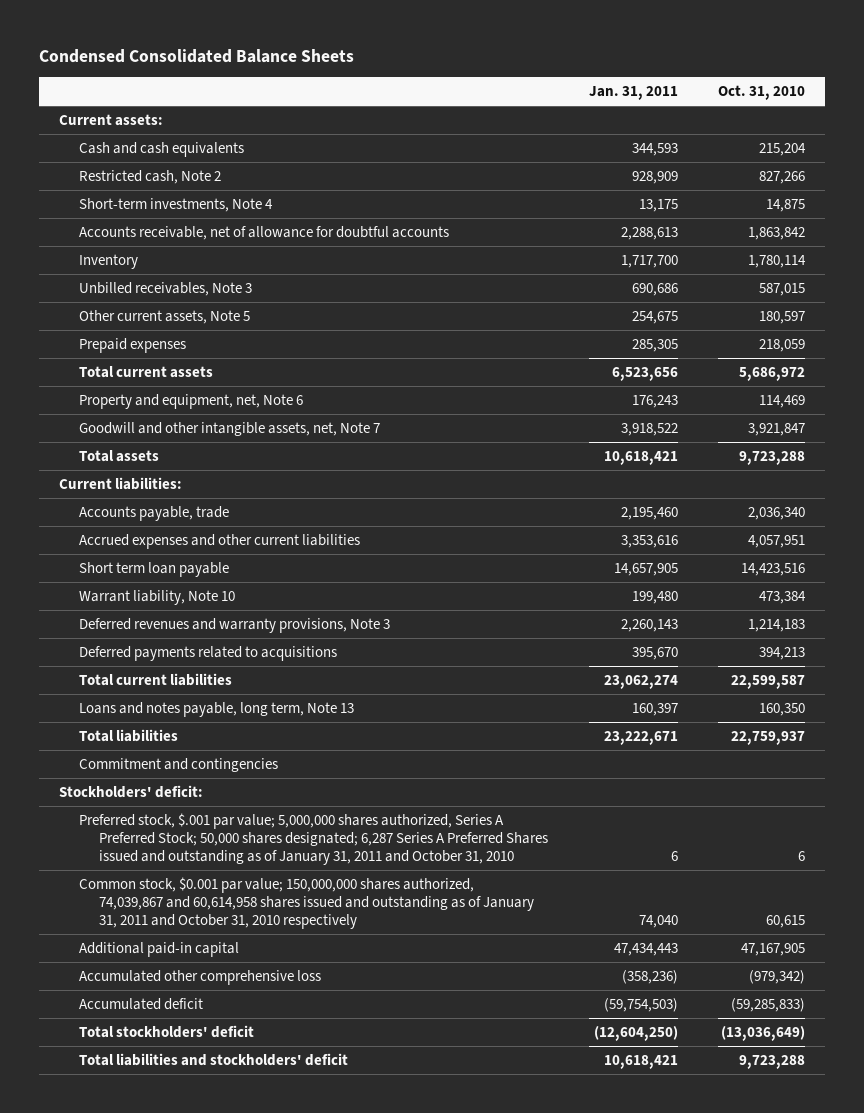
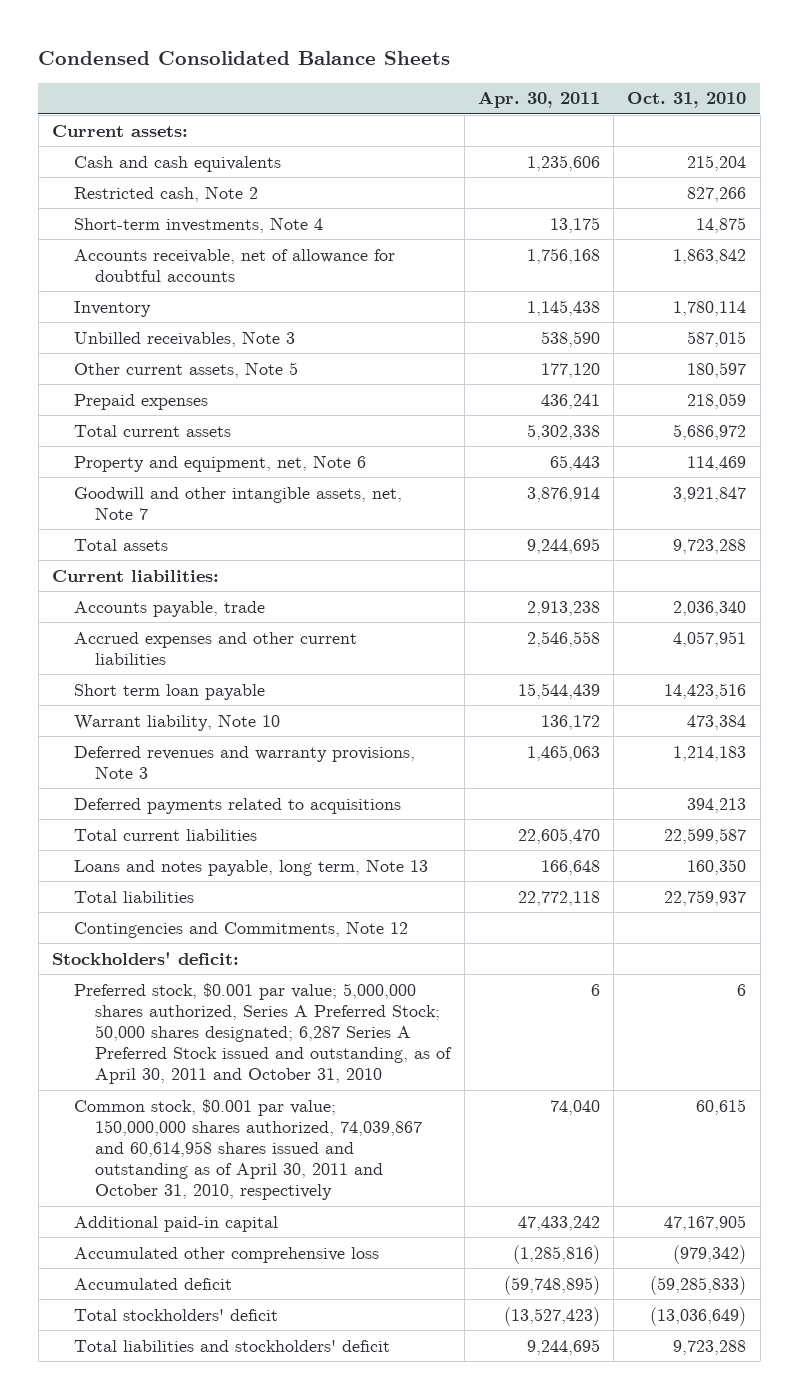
[588,86,678,101] Jan. 31, 2011 -> none
none -> [477,91,600,109] Apr. 30, 2011
[79,758,279,773] Commitment and contingencies -> [73,920,408,938] Contingencies and Commitments, Note 12
[79,813,549,866] Preferred stock, $.001 par value; 5,000,000 shares authorized, Series A Preferred Stock; 50,000 shares designated; 6,287 Series A Preferred Shares issued and outstanding as of January 31, 2011 and October 31, 2010 -> [73,982,453,1085] Preferred stock, $0.001 par value; 5,000,000 shares authorized, Series A Preferred Stock; 50,000 shares designated; 6,287 Series A Preferred Stock issued and outstanding, as of April 30, 2011 and October 31, 2010
[79,877,535,930] Common stock, $0.001 par value; 150,000,000 shares authorized, 74,039,867 and 60,614,958 shares issued and outstanding as of January 31, 2011 and October 31, 2010 respectively -> [73,1098,423,1201] Common stock, $0.001 par value; 150,000,000 shares authorized, 74,039,867 and 60,614,958 shares issued and outstanding as of April 30, 2011 and October 31, 2010, respectively

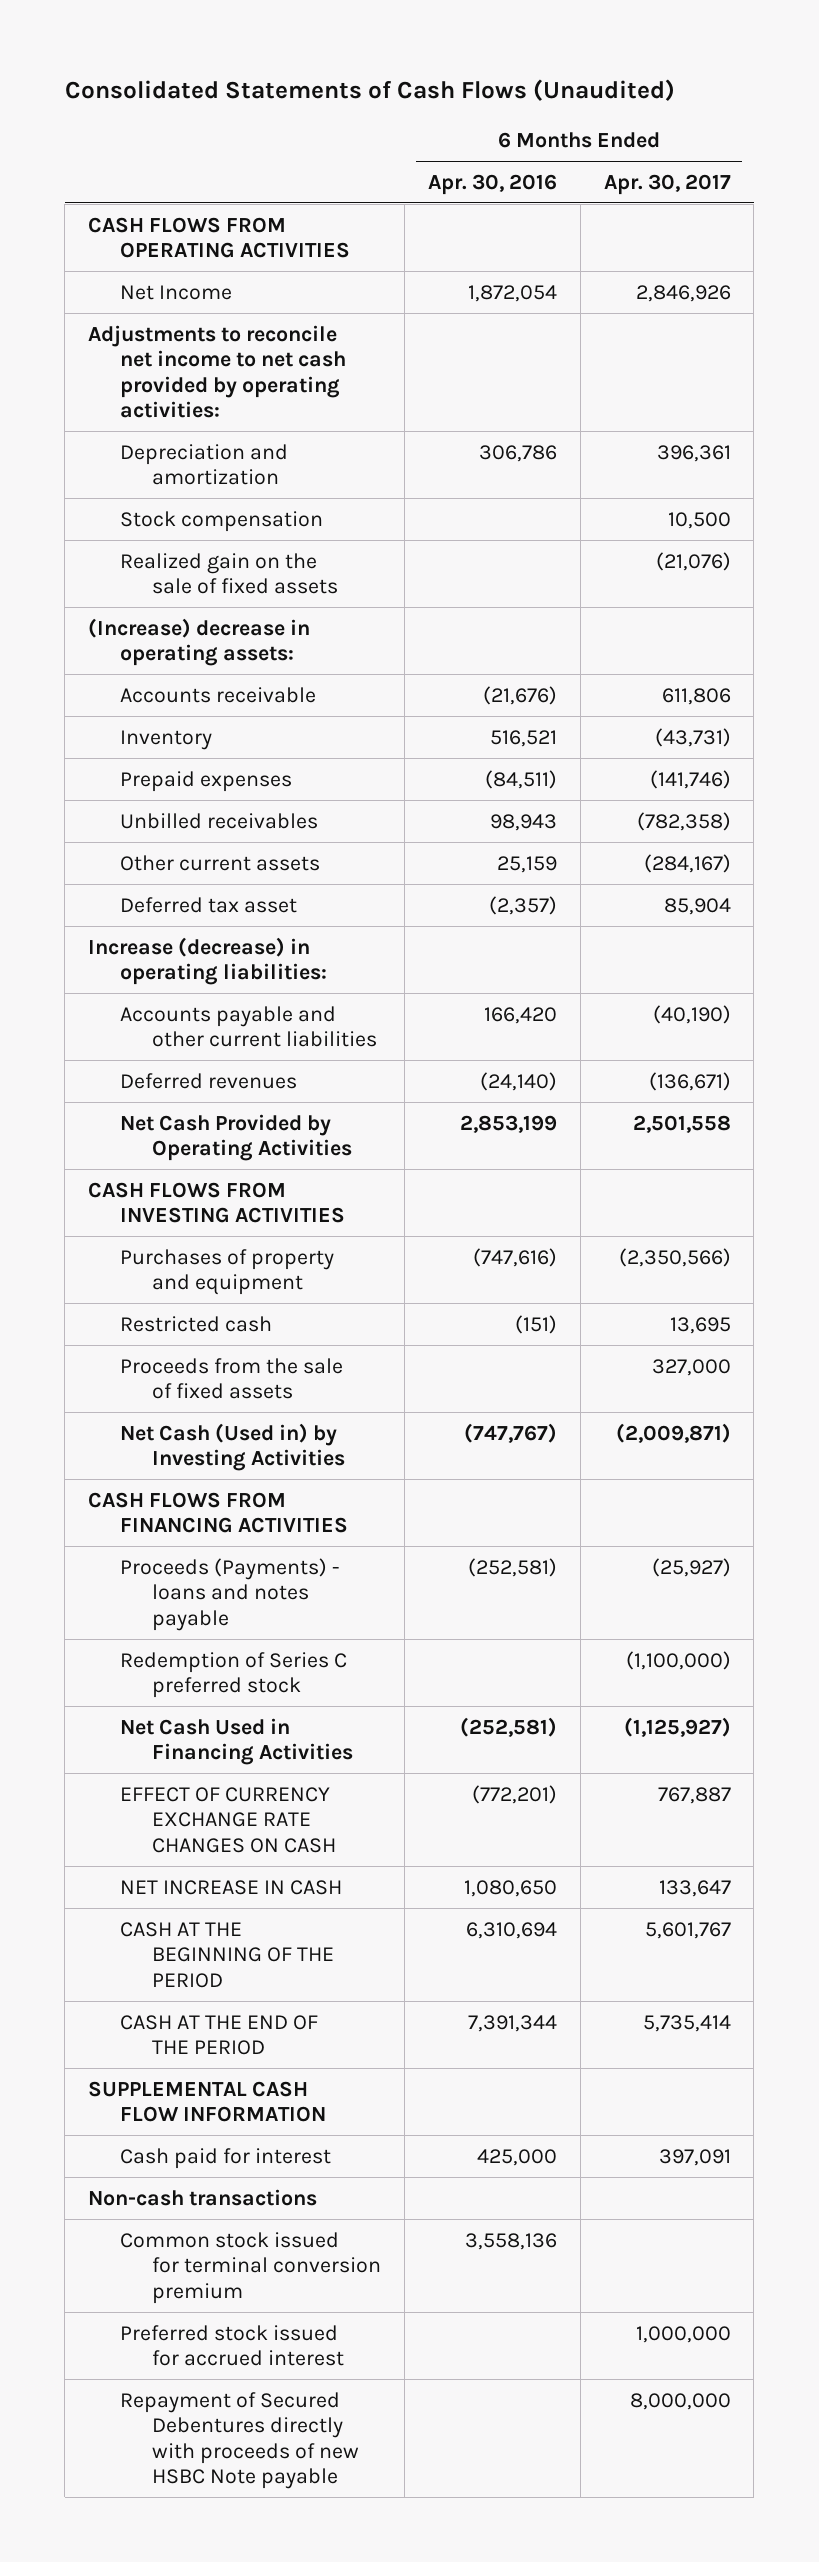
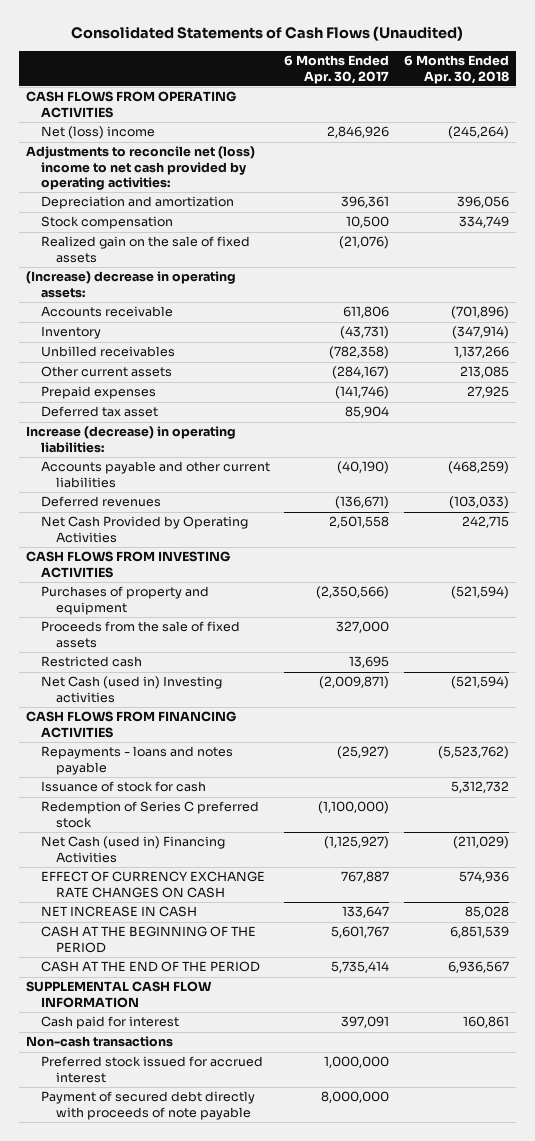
[427,173,557,195] Apr. 30, 2016 -> none
none -> [403,55,509,84] 6 Months Ended Apr. 30, 2018
[120,284,233,300] Net Income -> [40,126,155,140] Net (loss) income
[88,324,347,419] Adjustments to reconcile net income to net cash provided by operating activities: -> [25,146,255,190] Adjustments to reconcile net (loss) income to net cash provided by operating activities:
[120,770,293,792] Prepaid expenses -> [40,386,156,400] Prepaid expenses
[120,1315,273,1332] Restricted cash -> [40,656,142,668] Restricted cash
[120,1422,346,1472] Net Cash (Used in) by Investing Activities -> [40,676,222,703] Net Cash (used in) Investing activities
[120,1557,340,1631] Proceeds (Payments) - loans and notes payable -> [40,746,233,775] Repayments - loans and notes payable
none -> [40,781,206,793] Issuance of stock for cash
[120,1717,354,1766] Net Cash Used in Financing Activities -> [40,836,225,863] Net Cash (used in) Financing Activities
[120,2231,382,2304] Common stock issued for terminal conversion premium -> none
[120,2391,360,2490] Repayment of Secured Debentures directly with proceeds of new HSBC Note payable -> [40,1091,255,1120] Payment of secured debt directly with proceeds of note payable

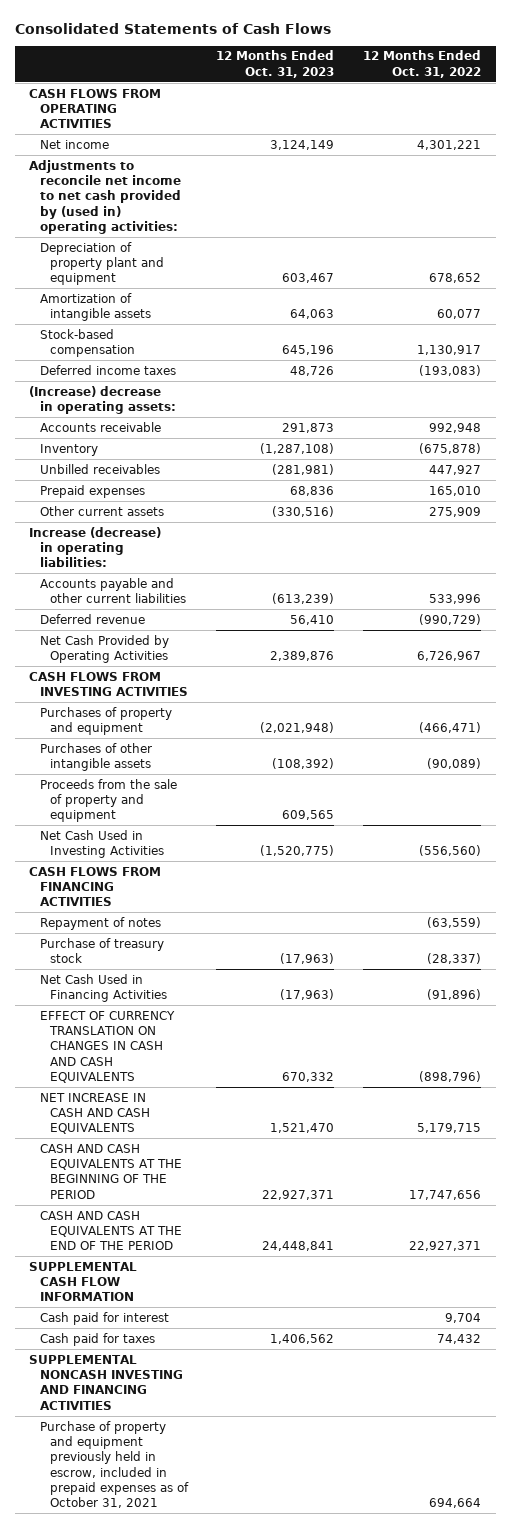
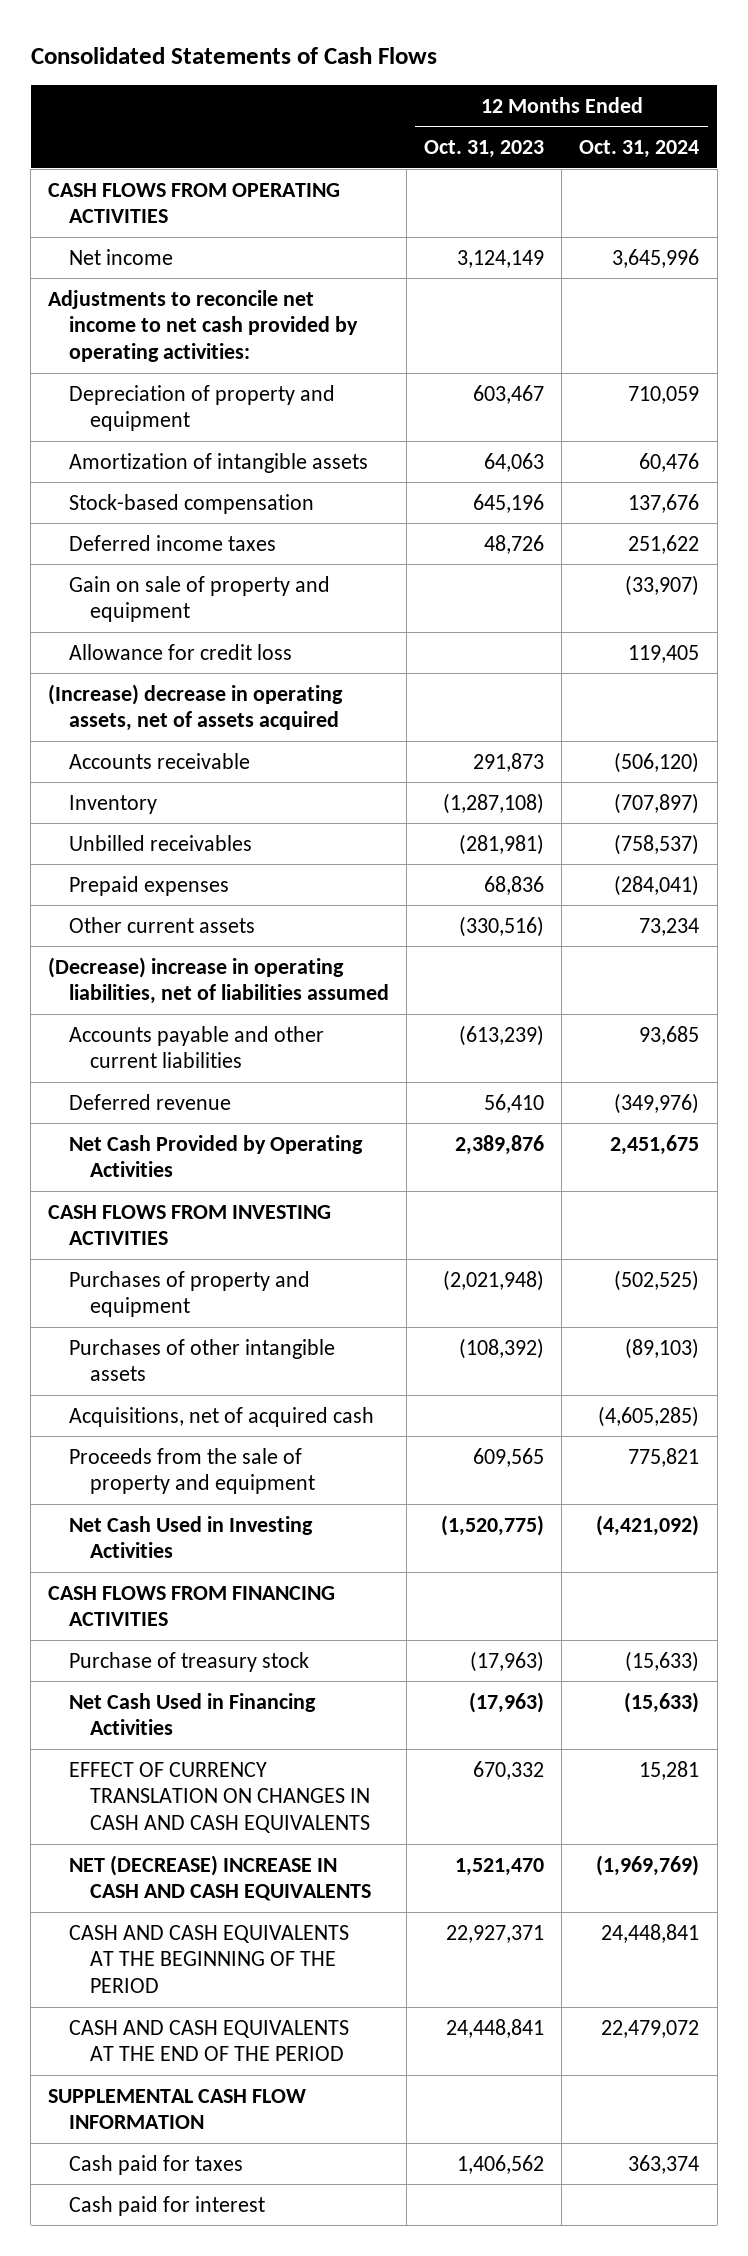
[363,50,482,78] 12 Months Ended Oct. 31, 2022 -> none
none -> [579,140,700,159] Oct. 31, 2024
[29,159,181,234] Adjustments to reconcile net income to net cash provided by (used in) operating activities: -> [48,289,359,362] Adjustments to reconcile net income to net cash provided by operating activities:
[39,241,164,286] Depreciation of property plant and equipment -> [69,384,336,432] Depreciation of property and equipment
none -> [69,575,331,623] Gain on sale of property and equipment
none -> [69,643,293,660] Allowance for credit loss
[29,385,176,415] (Increase) decrease in operating assets: -> [48,683,344,732] (Increase) decrease in operating assets, net of assets acquired
[29,526,162,568] Increase (decrease) in operating liabilities: -> [48,956,390,1005] (Decrease) increase in operating liabilities, net of liabilities assumed
none -> [69,1406,375,1427] Acquisitions, net of acquired cash
[39,916,161,930] Repayment of notes -> none
[39,1092,150,1135] NET INCREASE IN CASH AND CASH EQUIVALENTS -> [69,1854,371,1902] NET (DECREASE) INCREASE IN CASH AND CASH EQUIVALENTS
[29,1354,183,1410] SUPPLEMENTAL NONCASH INVESTING AND FINANCING ACTIVITIES -> none
[39,1420,189,1509] Purchase of property and equipment previously held in escrow, included in prepaid expenses as of October 31, 2021 -> none
[39,1311,169,1325] Cash paid for interest -> [69,2195,266,2216] Cash paid for interest

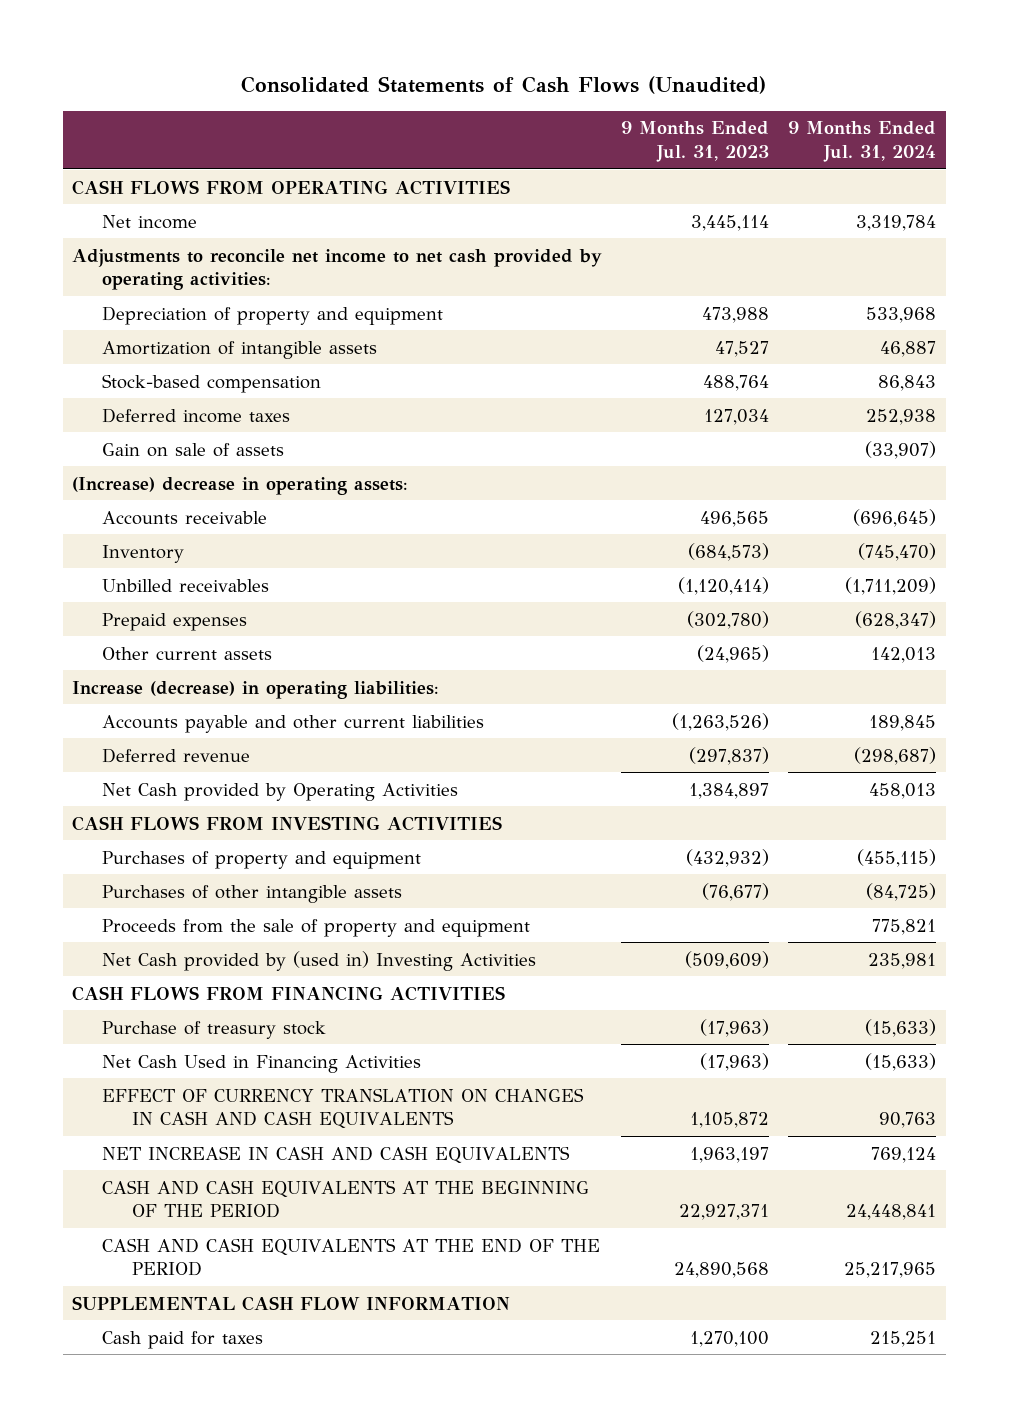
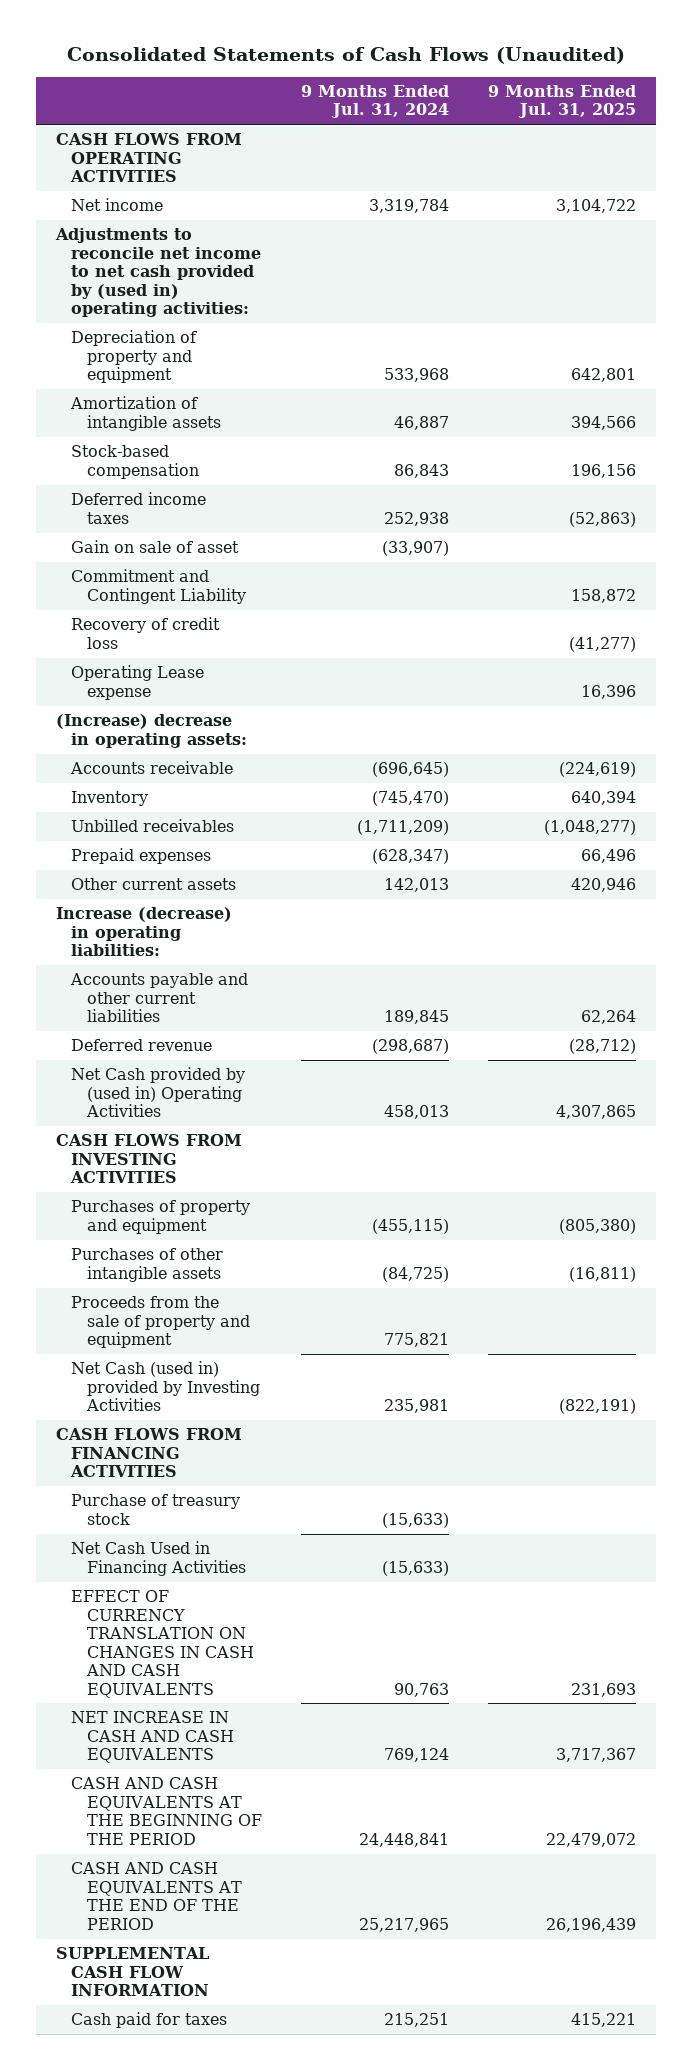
[621,121,770,162] 9 Months Ended Jul. 31, 2023 -> none
none -> [488,84,637,119] 9 Months Ended Jul. 31, 2025
[72,248,603,291] Adjustments to reconcile net income to net cash provided by operating activities: -> [54,228,262,318] Adjustments to reconcile net income to net cash provided by (used in) operating activities:
[102,442,285,457] Gain on sale of assets -> [71,540,240,554] Gain on sale of asset
none -> [71,569,246,604] Commitment and Contingent Liability
none -> [71,617,221,649] Recovery of credit loss
none -> [71,665,205,700] Operating Lease expense
[102,782,459,801] Net Cash provided by Operating Activities -> [71,1067,246,1118] Net Cash provided by (used in) Operating Activities
[102,950,537,971] Net Cash provided by (used in) Investing Activities -> [71,1361,260,1412] Net Cash (used in) provided by Investing Activities

